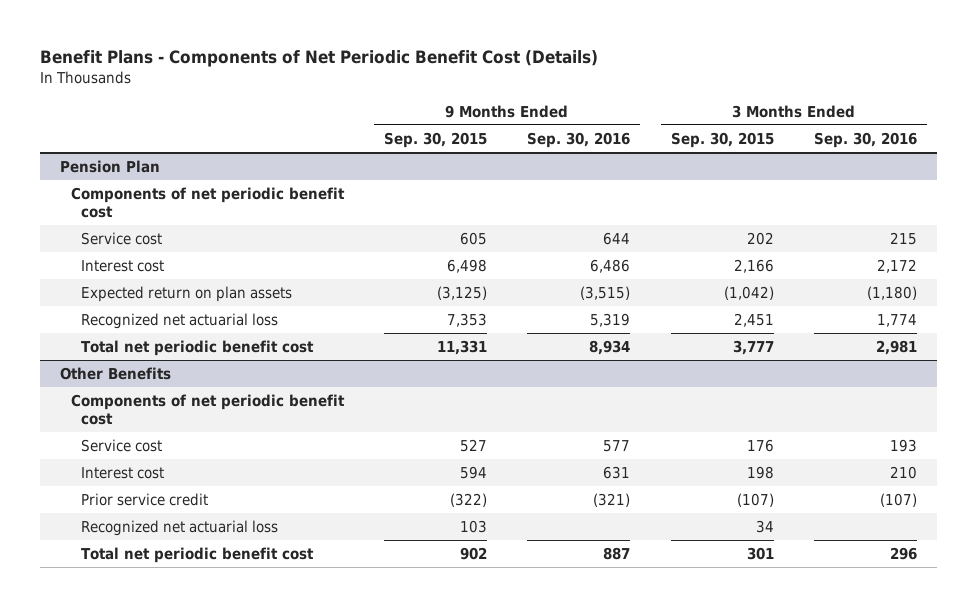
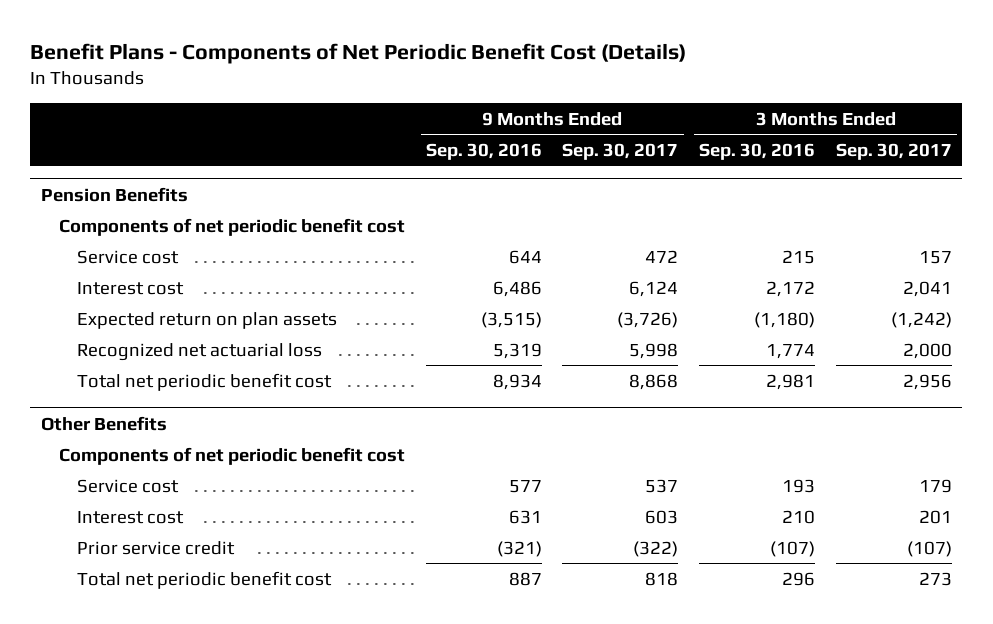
[384,131,488,148] Sep. 30, 2015 -> none
[670,131,774,148] Sep. 30, 2015 -> none
none -> [562,143,679,161] Sep. 30, 2017
none -> [835,143,952,161] Sep. 30, 2017
[60,160,161,174] Pension Plan -> [40,186,188,202] Pension Benefits
[81,520,279,537] Recognized net actuarial loss -> none

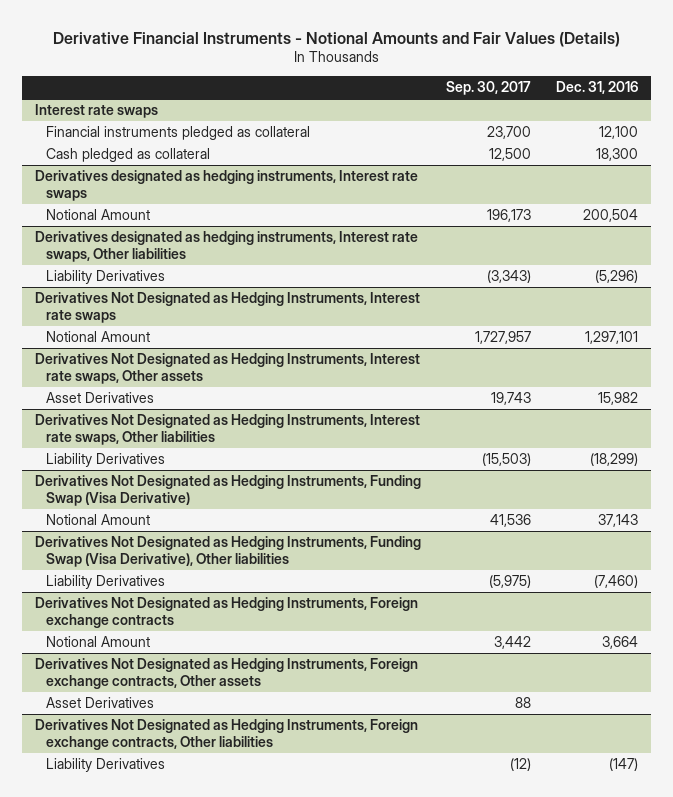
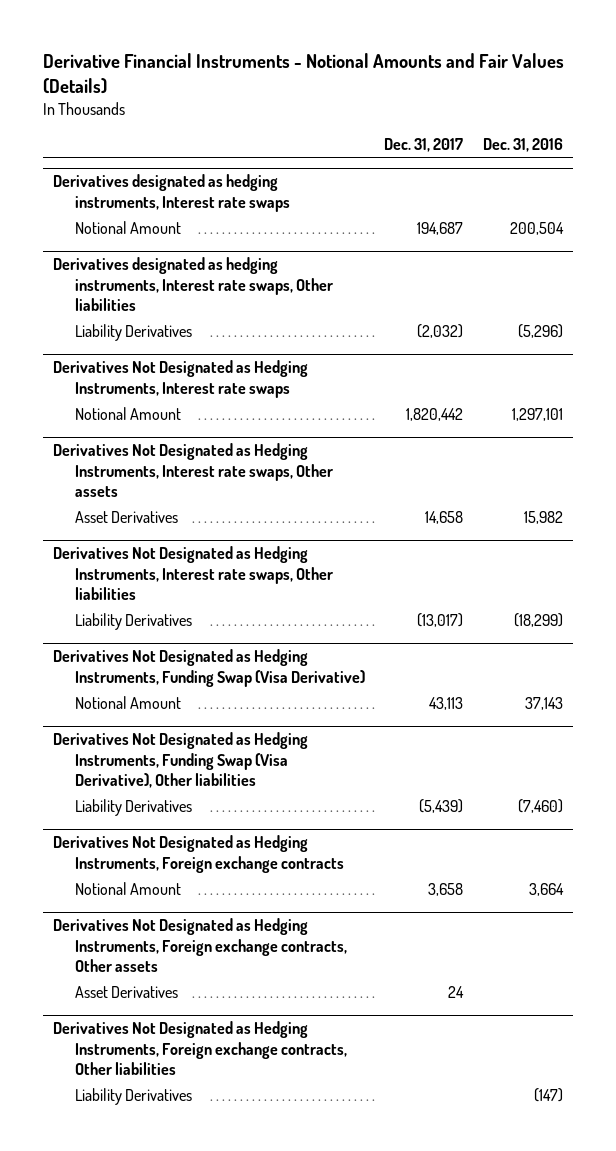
[446,81,532,96] Sep. 30, 2017 -> none
none -> [384,137,464,152] Dec. 31, 2017
[34,104,158,119] Interest rate swaps -> none
[46,126,311,141] Financial instruments pledged as collateral -> none
[46,148,211,163] Cash pledged as collateral -> none

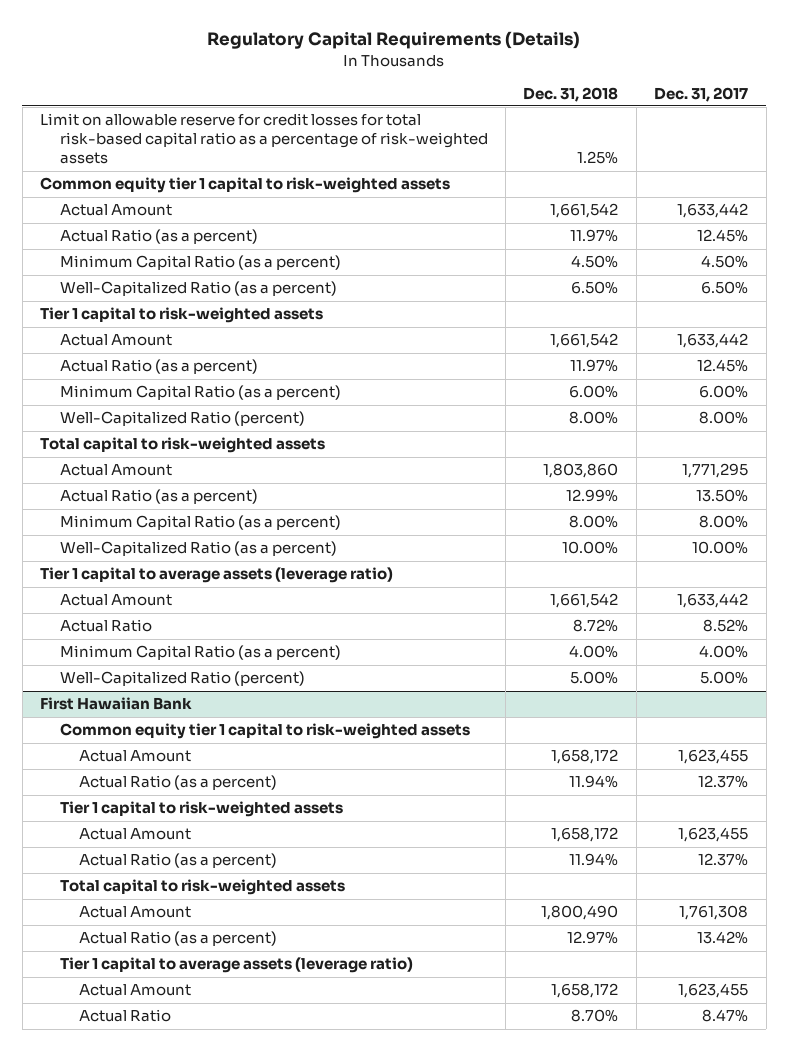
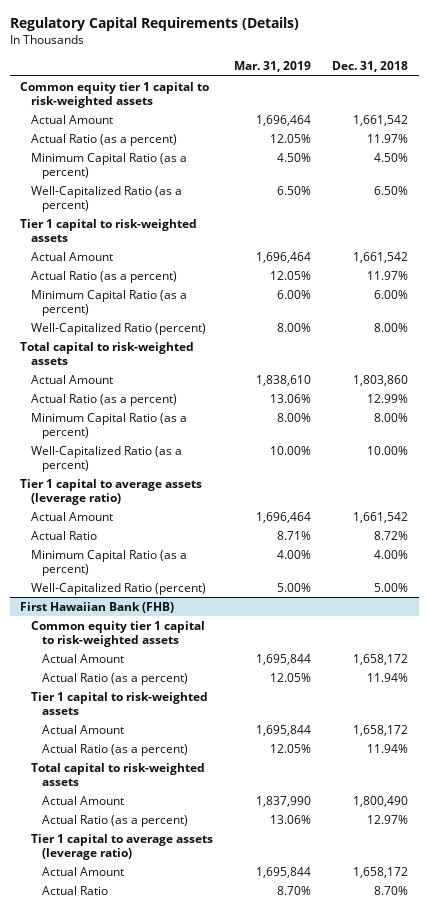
[654,86,749,102] Dec. 31, 2017 -> none
none -> [234,61,312,73] Mar. 31, 2019
[40,113,488,165] Limit on allowable reserve for credit losses for total risk-based capital ratio as a percentage of risk-weighted assets -> none
[40,697,193,711] First Hawaiian Bank -> [20,601,175,613] First Hawaiian Bank (FHB)

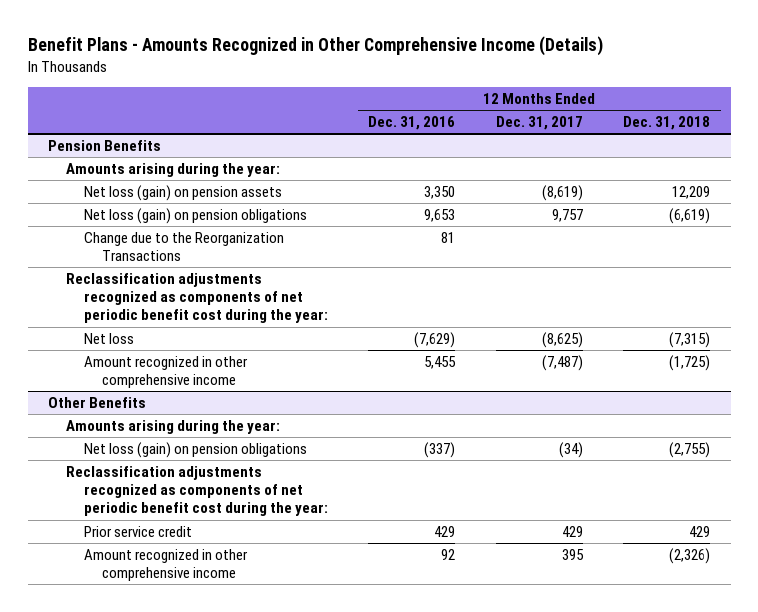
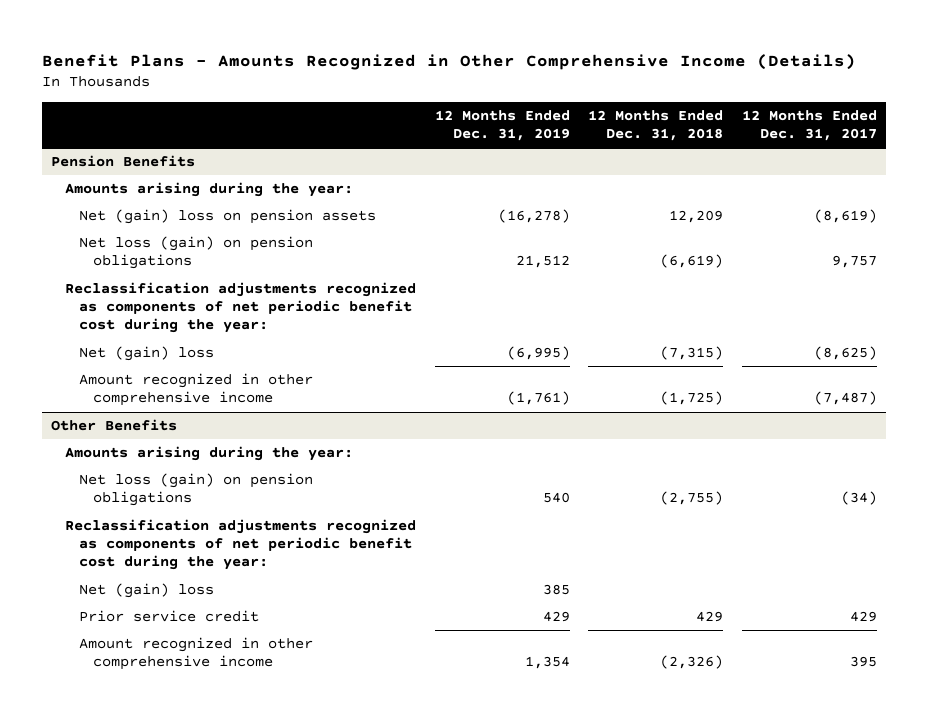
[368,116,456,131] Dec. 31, 2016 -> none
none -> [434,109,570,142] 12 Months Ended Dec. 31, 2019
[83,185,282,202] Net loss (gain) on pension assets -> [79,209,377,225] Net (gain) loss on pension assets
[83,232,284,262] Change due to the Reorganization Transactions -> none
[83,333,134,345] Net loss -> [79,346,215,362] Net (gain) loss
none -> [79,583,215,599] Net (gain) loss

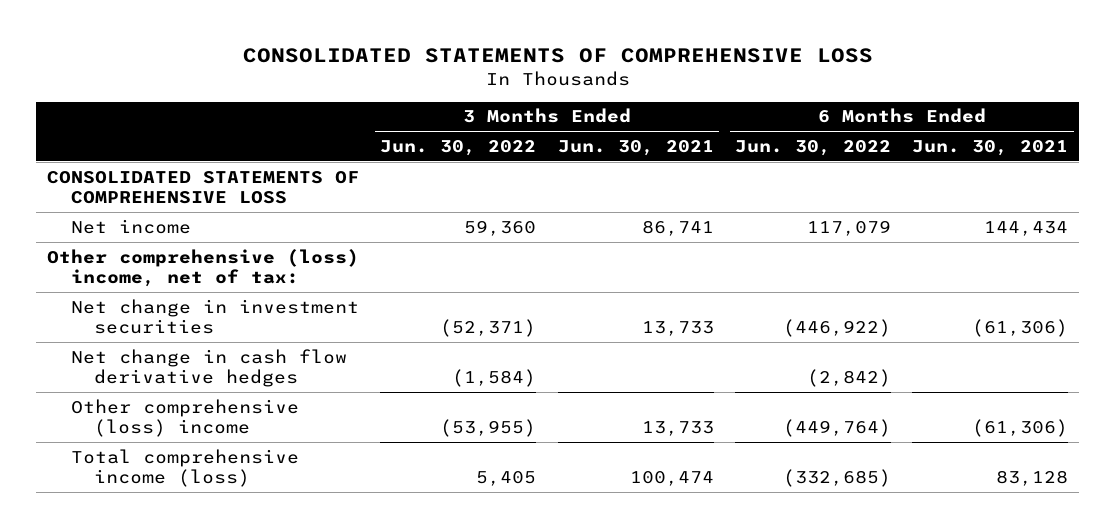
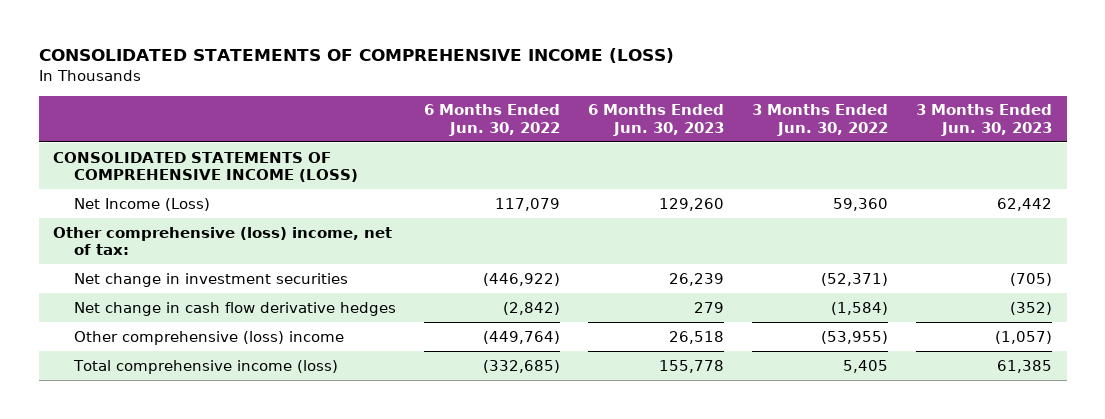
[242,48,873,64] CONSOLIDATED STATEMENTS OF COMPREHENSIVE LOSS -> [38,48,674,64] CONSOLIDATED STATEMENTS OF COMPREHENSIVE INCOME (LOSS)
[557,139,714,156] Jun. 30, 2021 -> none
[912,139,1069,156] Jun. 30, 2021 -> none
none -> [588,104,725,136] 6 Months Ended Jun. 30, 2023
none -> [916,104,1053,136] 3 Months Ended Jun. 30, 2023
[46,170,359,204] CONSOLIDATED STATEMENTS OF COMPREHENSIVE LOSS -> [52,151,358,183] CONSOLIDATED STATEMENTS OF COMPREHENSIVE INCOME (LOSS)
[70,218,191,234] Net income -> [73,197,210,211] Net Income (Loss)

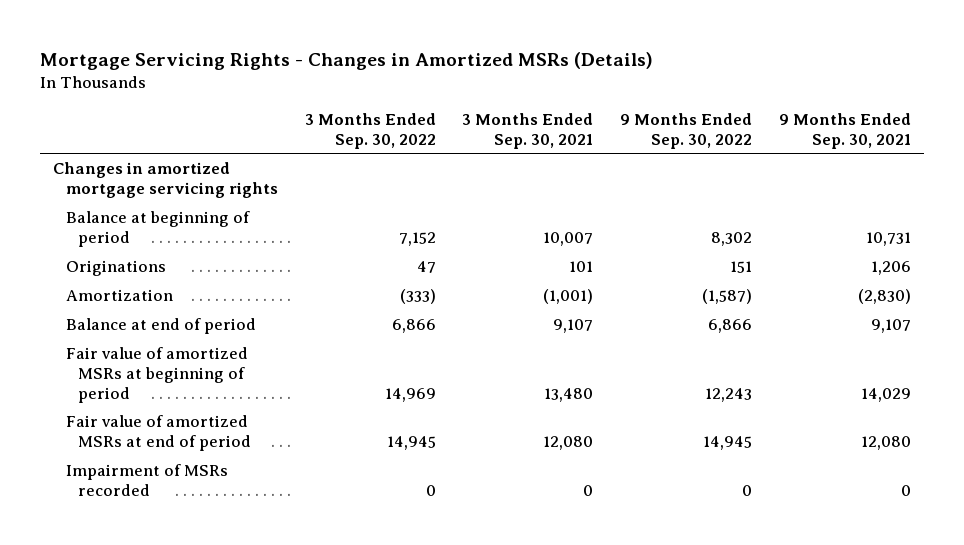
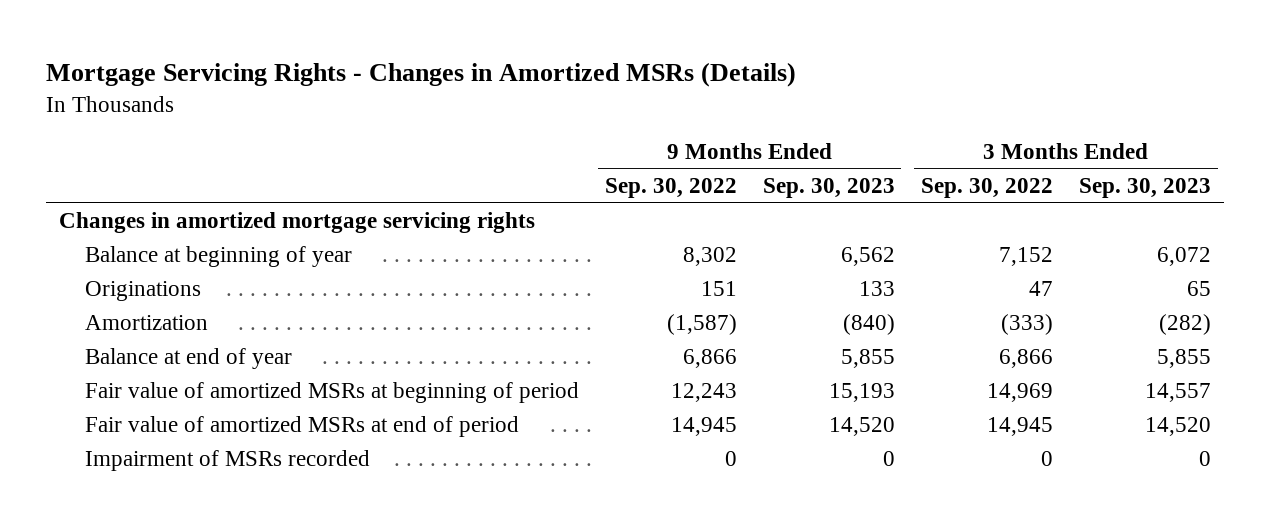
[462,113,594,149] 3 Months Ended Sep. 30, 2021 -> none
[779,113,912,149] 9 Months Ended Sep. 30, 2021 -> none
none -> [762,178,895,199] Sep. 30, 2023
none -> [1079,178,1212,199] Sep. 30, 2023
[65,211,250,247] Balance at beginning of period -> [84,246,352,268] Balance at beginning of year
[65,318,256,335] Balance at end of period -> [84,348,292,370] Balance at end of year

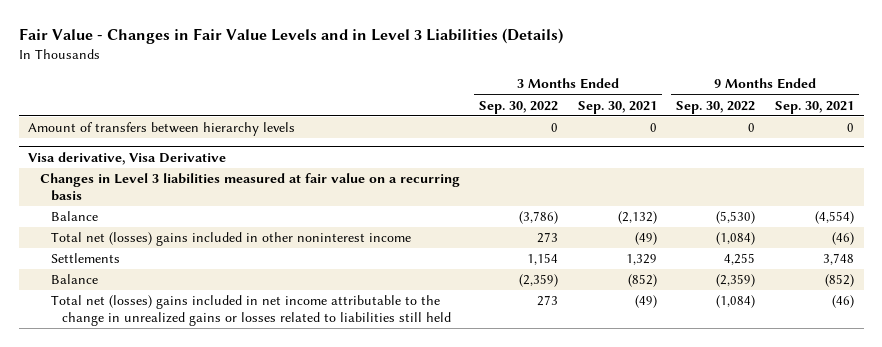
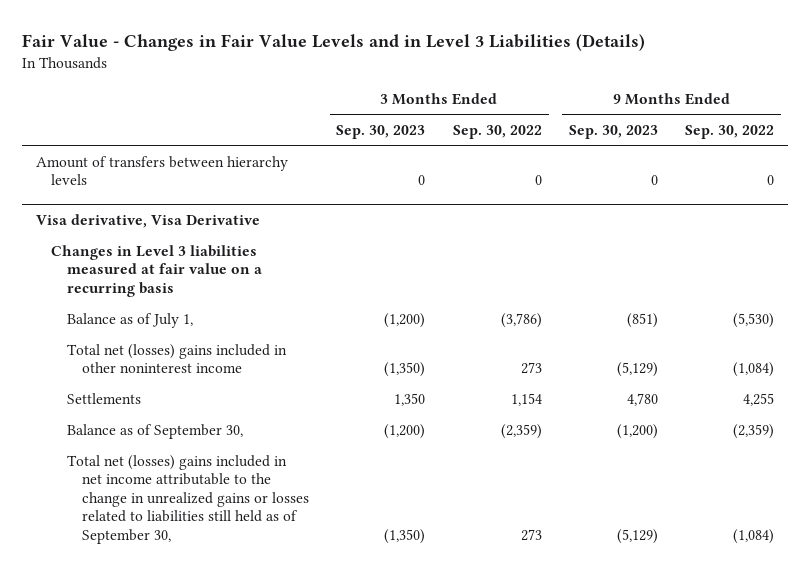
[577,100,657,114] Sep. 30, 2021 -> none
[774,100,854,114] Sep. 30, 2021 -> none
none -> [336,124,426,139] Sep. 30, 2023
none -> [569,124,659,139] Sep. 30, 2023
[50,211,98,222] Balance -> [66,312,193,328] Balance as of July 1,
[50,274,98,285] Balance -> [66,423,243,439] Balance as of September 30,
[50,295,451,327] Total net (losses) gains included in net income attributable to the change in unrealized gains or losses related to liabilities still held -> [66,454,310,544] Total net (losses) gains included in net income attributable to the change in unrealized gains or losses related to liabilities still held as of September 30,

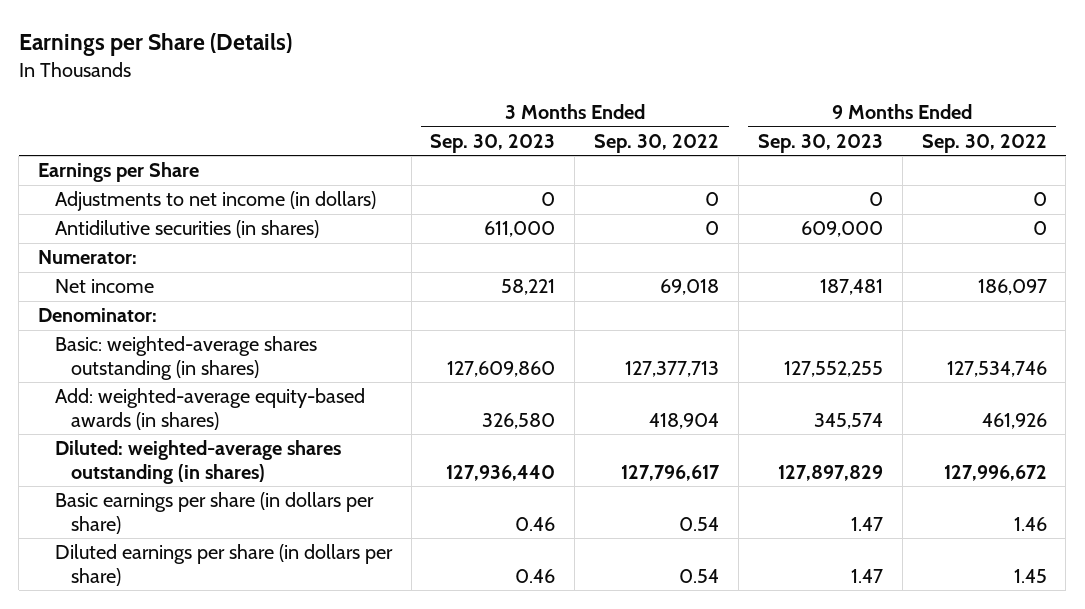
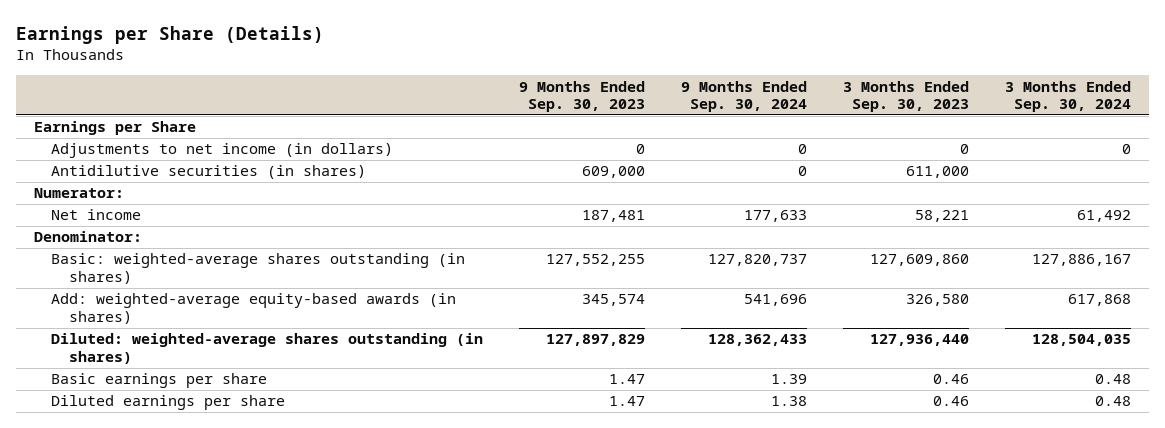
[594,133,720,153] Sep. 30, 2022 -> none
[921,133,1047,153] Sep. 30, 2022 -> none
none -> [681,80,808,113] 9 Months Ended Sep. 30, 2024
none -> [1004,80,1131,113] 3 Months Ended Sep. 30, 2024
[54,492,374,534] Basic earnings per share (in dollars per share) -> [51,373,268,389] Basic earnings per share
[54,544,393,586] Diluted earnings per share (in dollars per share) -> [51,395,286,411] Diluted earnings per share

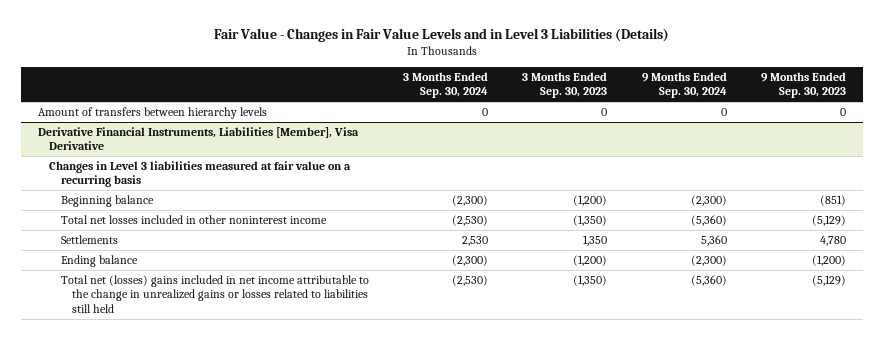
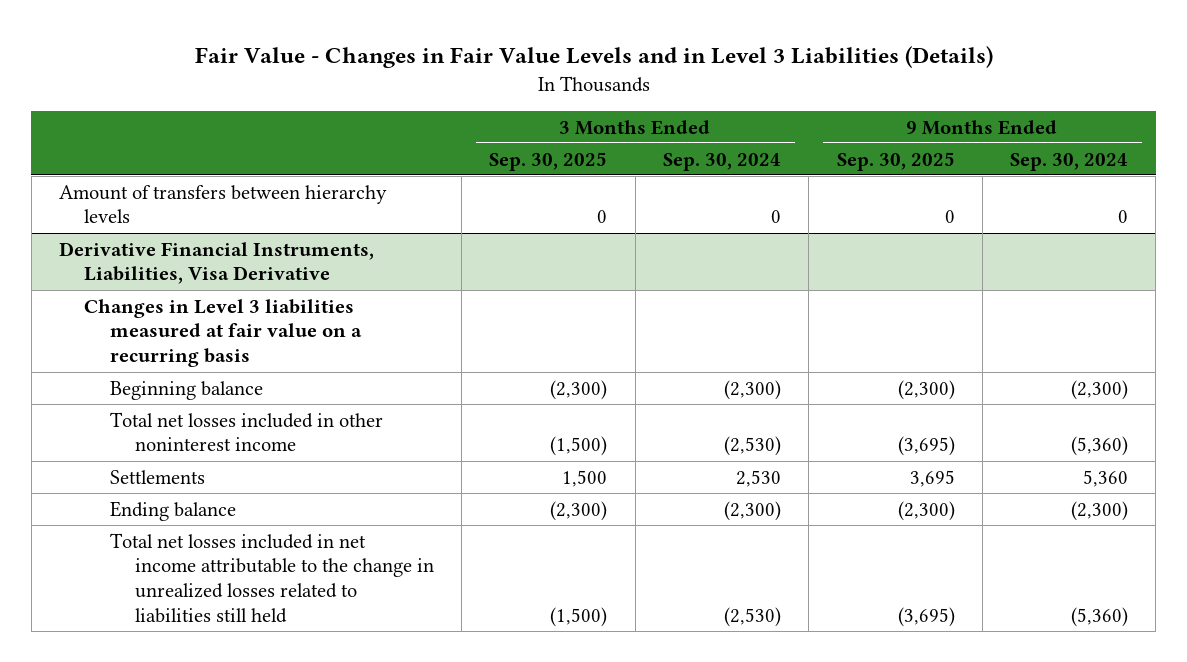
[522,71,608,99] 3 Months Ended Sep. 30, 2023 -> none
[760,71,846,99] 9 Months Ended Sep. 30, 2023 -> none
none -> [489,151,608,171] Sep. 30, 2025
none -> [836,151,955,171] Sep. 30, 2025
[37,127,359,151] Derivative Financial Instruments, Liabilities [Member], Visa Derivative -> [59,241,375,285] Derivative Financial Instruments, Liabilities, Visa Derivative
[60,275,369,313] Total net (losses) gains included in net income attributable to the change in unrealized gains or losses related to liabilities still held -> [109,532,434,623] Total net losses included in net income attributable to the change in unrealized losses related to liabilities still held

